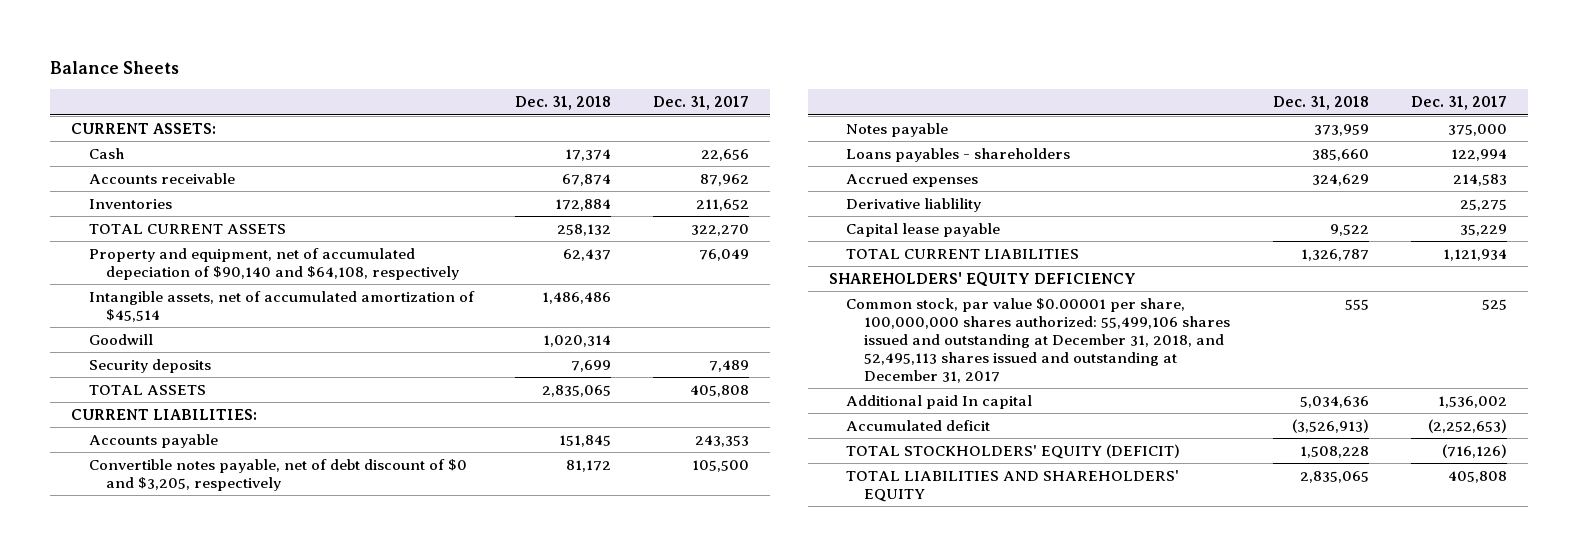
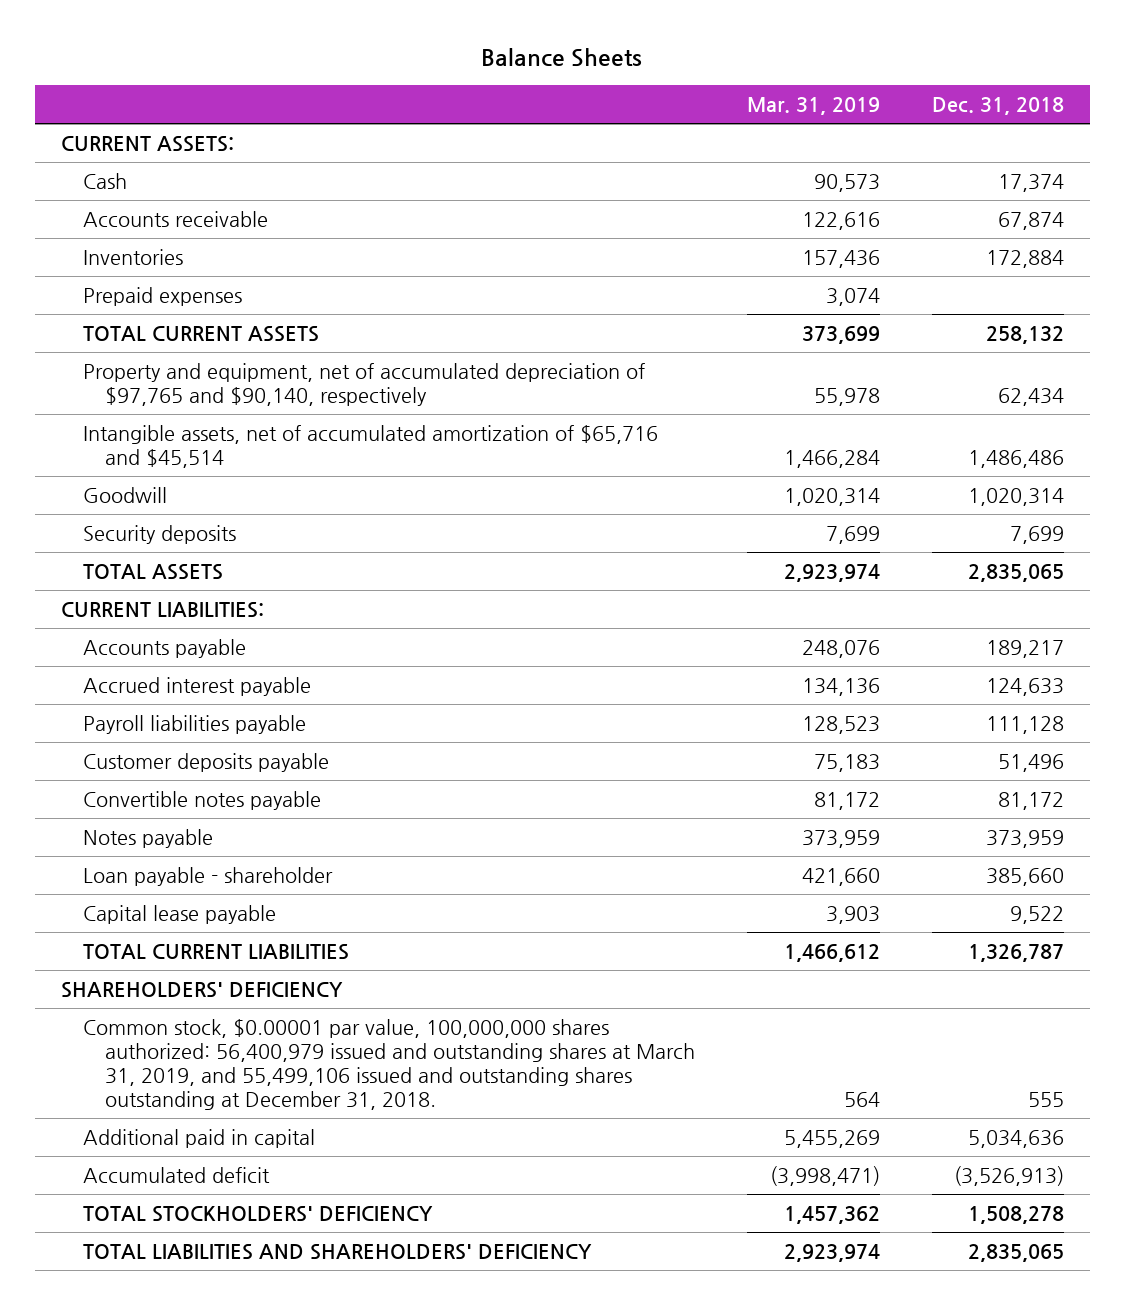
[652,96,749,111] Dec. 31, 2017 -> none
none -> [746,96,880,115] Mar. 31, 2019
none -> [82,287,242,307] Prepaid expenses
[88,247,459,280] Property and equipment, net of accumulated depeciation of $90,140 and $64,108, respectively -> [82,363,645,406] Property and equipment, net of accumulated depreciation of $97,765 and $90,140, respectively
[563,248,612,261] 62,437 -> [997,387,1064,406] 62,434
[88,290,475,322] Intangible assets, net of accumulated amortization of $45,514 -> [82,425,658,468] Intangible assets, net of accumulated amortization of $65,716 and $45,514
[559,434,612,447] 151,845 -> [985,640,1064,659] 189,217
none -> [82,677,311,697] Accrued interest payable
none -> [82,715,306,735] Payroll liabilities payable
none -> [82,753,329,773] Customer deposits payable
[88,458,467,491] Convertible notes payable, net of debt discount of $0 and $3,205, respectively -> [82,791,321,811] Convertible notes payable
[846,172,979,187] Accrued expenses -> none
[846,197,982,212] Derivative liablility -> none
[846,147,1071,162] Loans payables - shareholders -> [82,867,333,887] Loan payable - shareholder
[828,271,1136,287] SHAREHOLDERS' EQUITY DEFICIENCY -> [60,982,343,999] SHAREHOLDERS' DEFICIENCY
[846,297,1230,383] Common stock, par value $0.00001 per share, 100,000,000 shares authorized: 55,499,106 shares issued and outstanding at December 31, 2018, and 52,495,113 shares issued and outstanding at December 31, 2017 -> [82,1019,696,1110] Common stock, $0.00001 par value, 100,000,000 shares authorized: 56,400,979 issued and outstanding shares at March 31, 2019, and 55,499,106 issued and outstanding shares outstanding at December 31, 2018.
[846,394,1033,409] Additional paid In capital -> [82,1129,315,1149] Additional paid in capital
[846,443,1181,459] TOTAL STOCKHOLDERS' EQUITY (DEFICIT) -> [82,1206,433,1223] TOTAL STOCKHOLDERS' DEFICIENCY
[1299,445,1369,458] 1,508,228 -> [967,1206,1064,1225] 1,508,278
[846,469,1180,502] TOTAL LIABILITIES AND SHAREHOLDERS' EQUITY -> [82,1244,592,1261] TOTAL LIABILITIES AND SHAREHOLDERS' DEFICIENCY

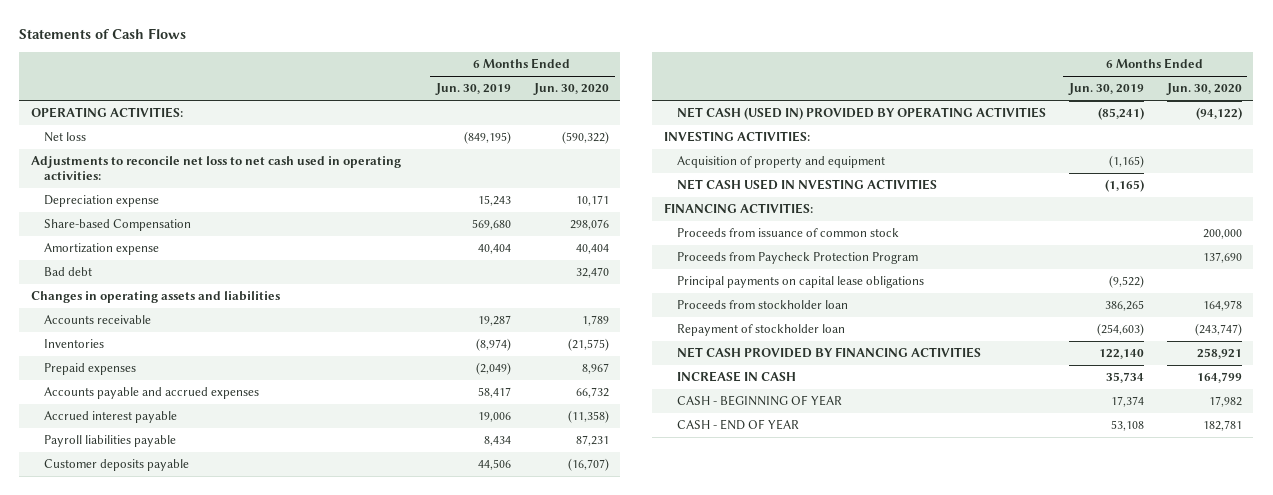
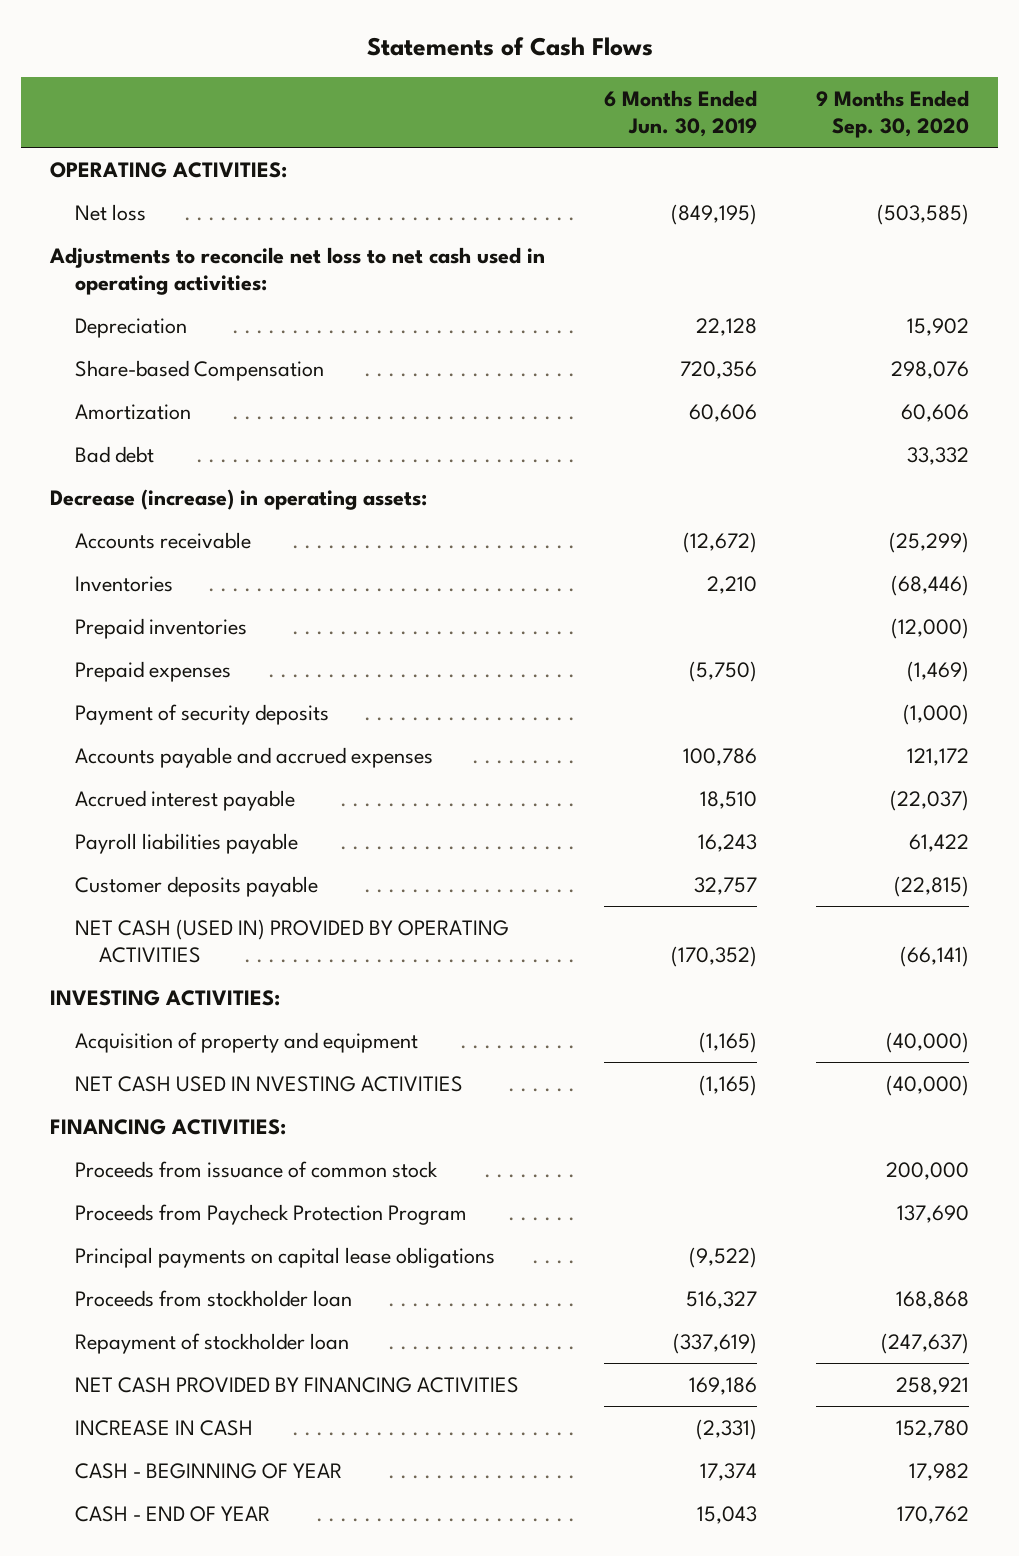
[532,83,609,96] Jun. 30, 2020 -> none
none -> [815,89,969,138] 9 Months Ended Sep. 30, 2020
[43,195,159,208] Depreciation expense -> [74,317,187,338] Depreciation
[477,195,511,207] 15,243 -> [696,317,758,336] 22,128
[471,219,511,231] 569,680 -> [680,360,758,379] 720,356
[43,243,159,256] Amortization expense -> [74,403,191,420] Amortization
[477,244,511,255] 40,404 -> [689,403,758,422] 60,606
[30,291,280,304] Changes in operating assets and liabilities -> [50,488,428,510] Decrease (increase) in operating assets:
[477,315,511,327] 19,287 -> [683,531,758,553] (12,672)
[475,338,511,352] (8,974) -> [707,575,758,594] 2,210
none -> [74,617,247,639] Prepaid inventories
[475,362,511,376] (2,049) -> [689,660,758,682] (5,750)
none -> [74,703,329,725] Payment of security deposits
[477,387,511,399] 58,417 -> [683,747,758,766] 100,786
[477,412,511,423] 19,006 -> [700,790,758,809] 18,510
[483,436,511,447] 8,434 -> [698,833,758,852] 16,243
[477,459,511,471] 44,506 -> [694,876,758,895] 32,757
[1097,107,1144,121] (85,241) -> [671,945,758,967] (170,352)
[1104,300,1144,312] 386,265 -> [686,1290,758,1309] 516,327
[1096,323,1144,337] (254,603) -> [673,1332,758,1354] (337,619)
[1098,349,1144,360] 122,140 -> [689,1376,758,1395] 169,186
[1105,372,1144,384] 35,734 -> [696,1418,758,1440] (2,331)
[1110,420,1144,432] 53,108 -> [697,1505,758,1524] 15,043

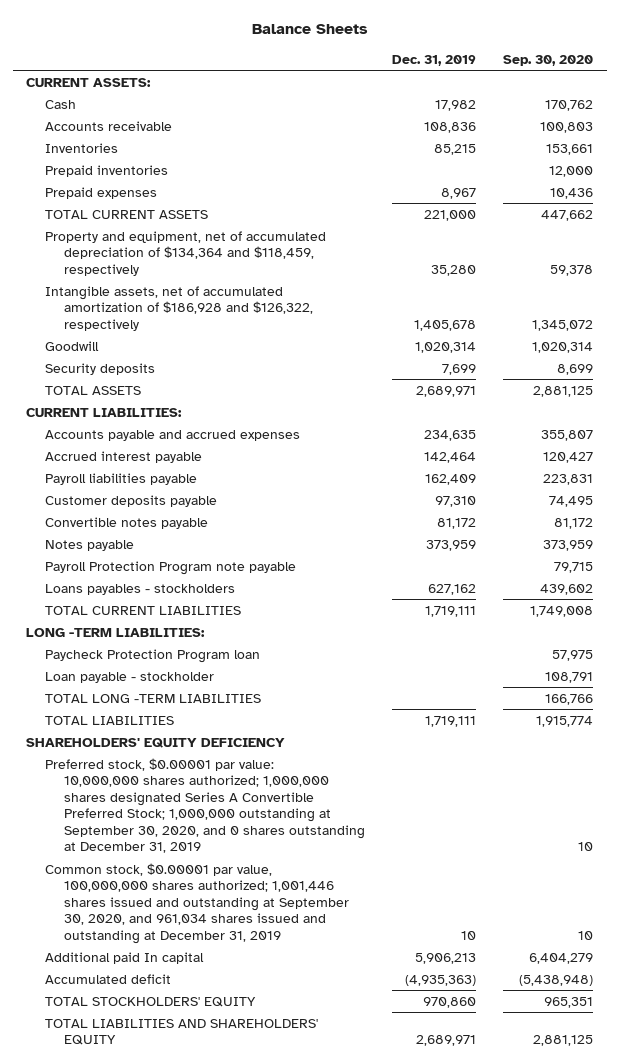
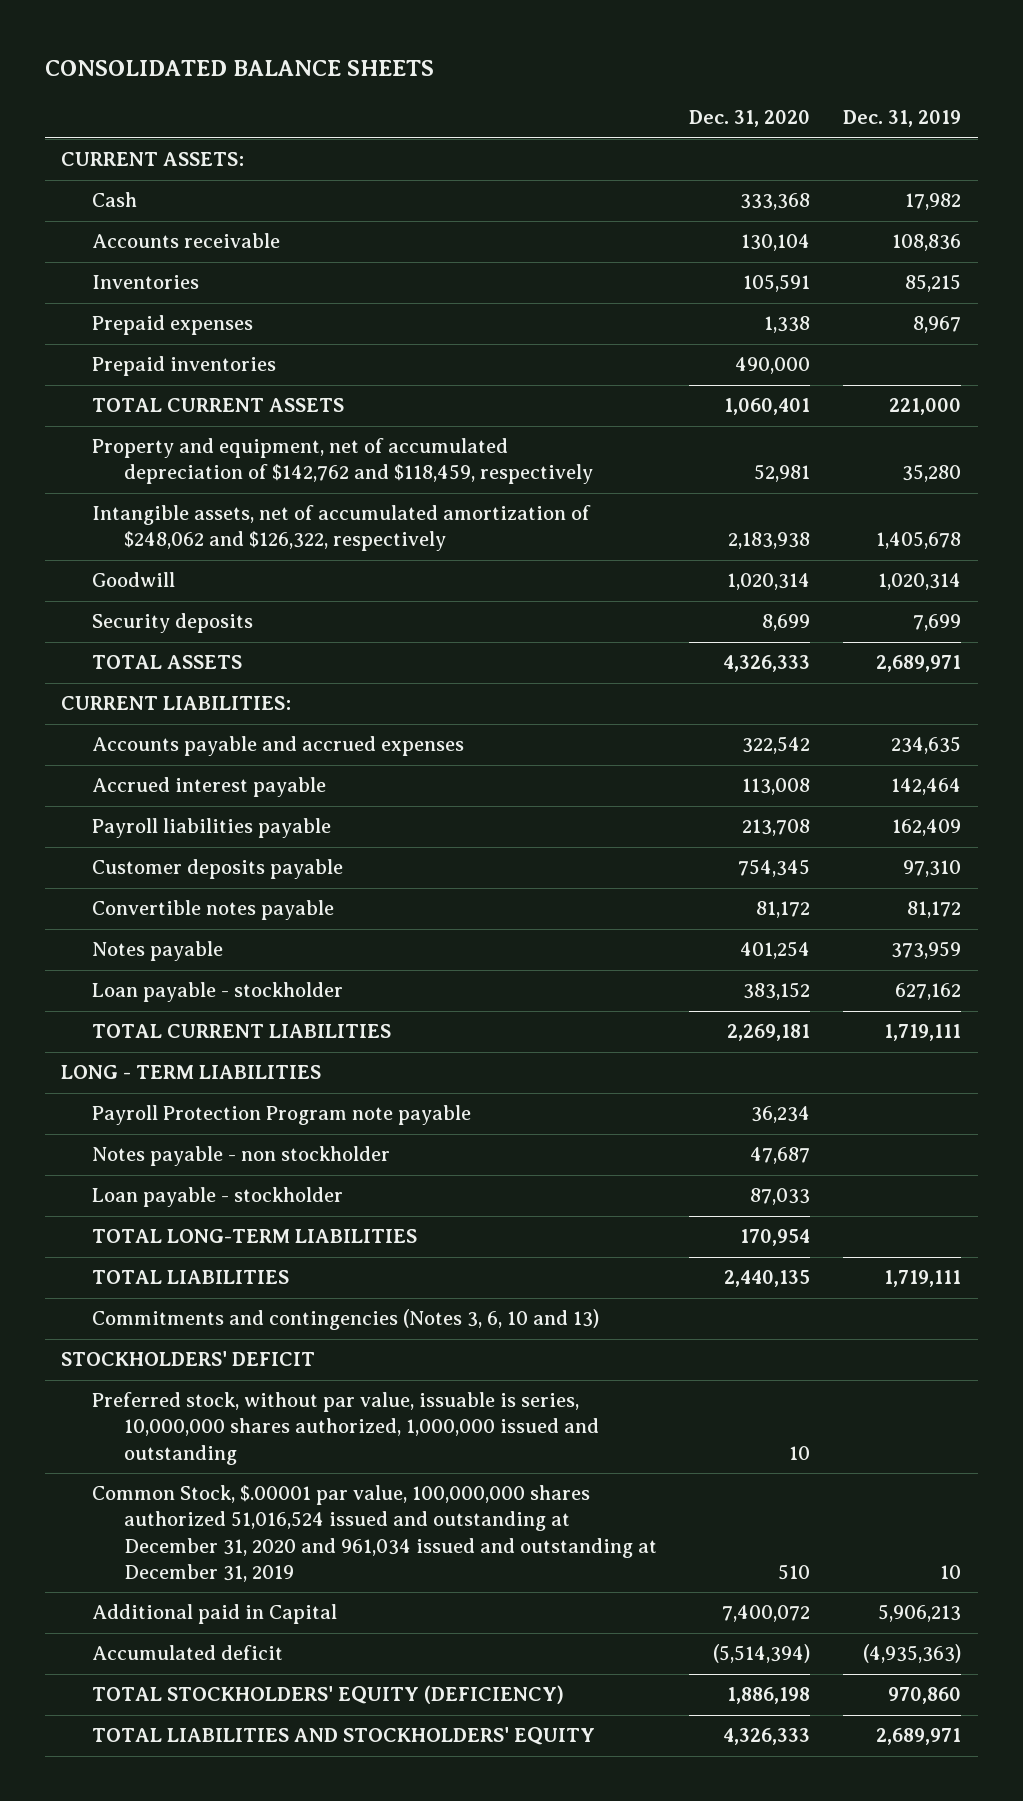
[251,24,368,35] Balance Sheets -> [45,60,435,77] CONSOLIDATED BALANCE SHEETS
[503,54,594,66] Sep. 30, 2020 -> none
none -> [689,110,811,128] Dec. 31, 2020
[45,164,169,177] Prepaid inventories -> [92,356,277,377] Prepaid inventories
[45,230,327,276] Property and equipment, net of accumulated depreciation of $134,364 and $118,459, respectively -> [92,438,593,485] Property and equipment, net of accumulated depreciation of $142,762 and $118,459, respectively
[45,285,314,331] Intangible assets, net of accumulated amortization of $186,928 and $126,322, respectively -> [92,505,592,552] Intangible assets, net of accumulated amortization of $248,062 and $126,322, respectively
[45,583,236,595] Loans payables - stockholders -> [92,982,344,1003] Loan payable - stockholder
[45,648,261,663] Paycheck Protection Program loan -> none
[26,627,206,637] LONG -TERM LIABILITIES: -> [61,1065,322,1080] LONG - TERM LIABILITIES
[45,560,297,575] Payroll Protection Program note payable -> [92,1105,472,1126] Payroll Protection Program note payable
none -> [92,1146,391,1167] Notes payable - non stockholder
[45,693,262,703] TOTAL LONG -TERM LIABILITIES -> [92,1229,418,1244] TOTAL LONG-TERM LIABILITIES
none -> [92,1309,600,1331] Commitments and contingencies (Notes 3, 6, 10 and 13)
[26,737,286,748] SHAREHOLDERS' EQUITY DEFICIENCY -> [61,1351,316,1367] STOCKHOLDERS' DEFICIT
[45,757,366,854] Preferred stock, $0.00001 par value: 10,000,000 shares authorized; 1,000,000 shares designated Series A Convertible Preferred Stock; 1,000,000 outstanding at September 30, 2020, and 0 shares outstanding at December 31, 2019 -> [92,1392,599,1465] Preferred stock, without par value, issuable is series, 10,000,000 shares authorized, 1,000,000 issued and outstanding
[45,862,350,944] Common stock, $0.00001 par value, 100,000,000 shares authorized; 1,001,446 shares issued and outstanding at September 30, 2020, and 961,034 shares issued and outstanding at December 31, 2019 -> [92,1485,657,1582] Common Stock, $.00001 par value, 100,000,000 shares authorized 51,016,524 issued and outstanding at December 31, 2020 and 961,034 issued and outstanding at December 31, 2019
[45,951,205,964] Additional paid In capital -> [92,1604,338,1625] Additional paid in Capital
[45,996,257,1007] TOTAL STOCKHOLDERS' EQUITY -> [92,1685,565,1705] TOTAL STOCKHOLDERS' EQUITY (DEFICIENCY)
[45,1018,319,1046] TOTAL LIABILITIES AND SHAREHOLDERS' EQUITY -> [92,1727,596,1746] TOTAL LIABILITIES AND STOCKHOLDERS' EQUITY

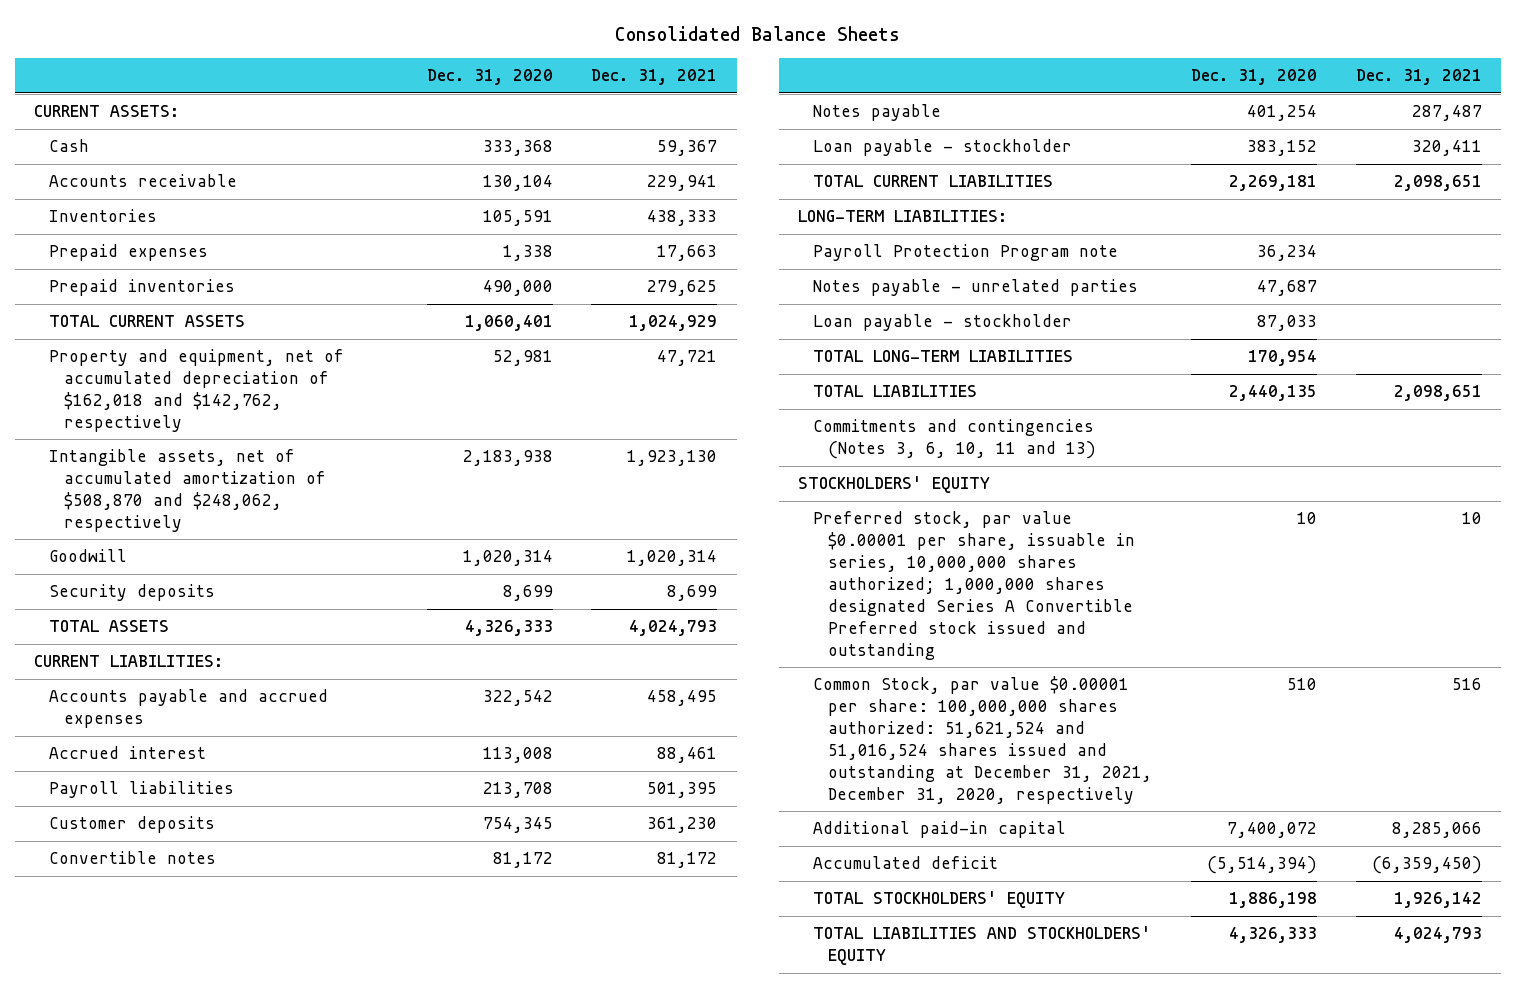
[45,60,435,77] CONSOLIDATED BALANCE SHEETS -> [614,25,900,41] Consolidated Balance Sheets
[843,110,962,128] Dec. 31, 2019 -> none
none -> [591,69,718,86] Dec. 31, 2021
[92,438,593,485] Property and equipment, net of accumulated depreciation of $142,762 and $118,459, respectively -> [49,349,345,432] Property and equipment, net of accumulated depreciation of $162,018 and $142,762, respectively
[92,505,592,552] Intangible assets, net of accumulated amortization of $248,062 and $126,322, respectively -> [49,449,327,532] Intangible assets, net of accumulated amortization of $508,870 and $248,062, respectively
[92,777,327,798] Accrued interest payable -> [49,746,207,760] Accrued interest
[92,818,332,839] Payroll liabilities payable -> [49,781,235,799] Payroll liabilities
[92,859,344,880] Customer deposits payable -> [49,816,216,834] Customer deposits
[92,900,335,921] Convertible notes payable -> [49,851,217,865] Convertible notes
[61,1065,322,1080] LONG - TERM LIABILITIES -> [798,210,1008,223] LONG-TERM LIABILITIES:
[92,1105,472,1126] Payroll Protection Program note payable -> [813,244,1119,262] Payroll Protection Program note
[92,1146,391,1167] Notes payable - non stockholder -> [813,279,1139,297] Notes payable - unrelated parties
[92,1309,600,1331] Commitments and contingencies (Notes 3, 6, 10 and 13) -> [813,419,1097,460] Commitments and contingencies (Notes 3, 6, 10, 11 and 13)
[61,1351,316,1367] STOCKHOLDERS' DEFICIT -> [798,476,991,494] STOCKHOLDERS' EQUITY
[92,1392,599,1465] Preferred stock, without par value, issuable is series, 10,000,000 shares authorized, 1,000,000 issued and outstanding -> [813,511,1136,660] Preferred stock, par value $0.00001 per share, issuable in series, 10,000,000 shares authorized; 1,000,000 shares designated Series A Convertible Preferred stock issued and outstanding
[92,1485,657,1582] Common Stock, $.00001 par value, 100,000,000 shares authorized 51,016,524 issued and outstanding at December 31, 2020 and 961,034 issued and outstanding at December 31, 2019 -> [813,676,1153,804] Common Stock, par value $0.00001 per share: 100,000,000 shares authorized: 51,621,524 and 51,016,524 shares issued and outstanding at December 31, 2021, December 31, 2020, respectively
[92,1604,338,1625] Additional paid in Capital -> [813,821,1067,839] Additional paid-in capital
[92,1685,565,1705] TOTAL STOCKHOLDERS' EQUITY (DEFICIENCY) -> [813,891,1066,909] TOTAL STOCKHOLDERS' EQUITY

